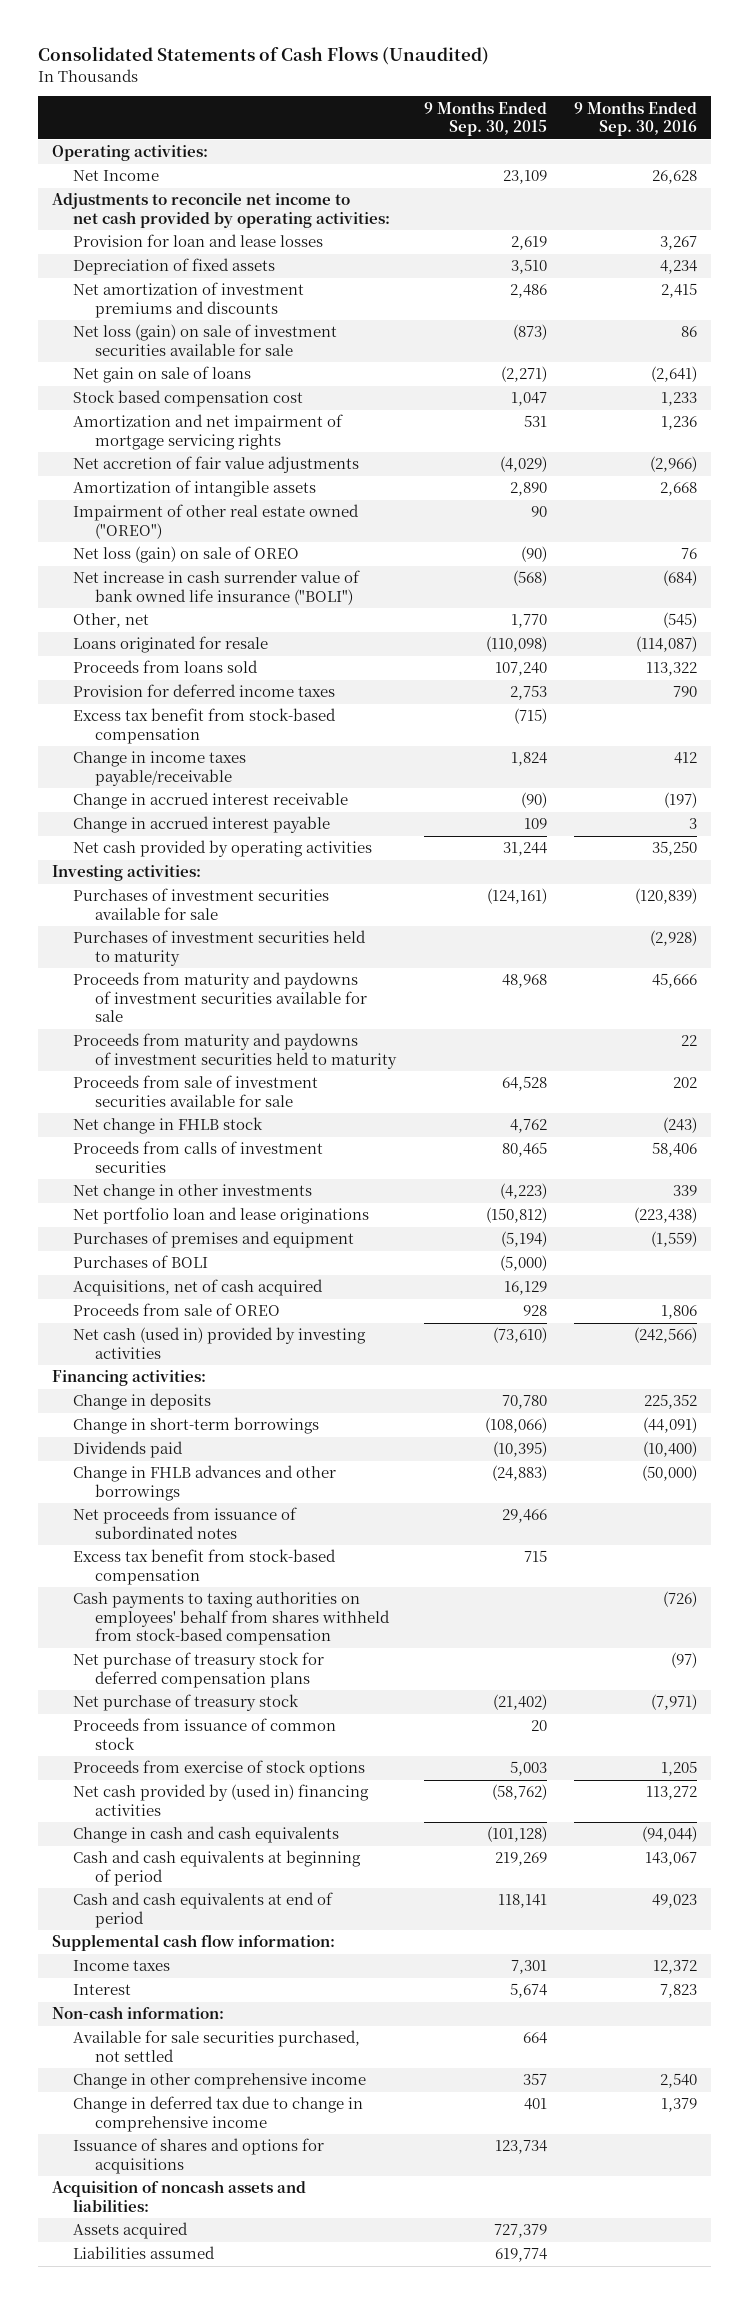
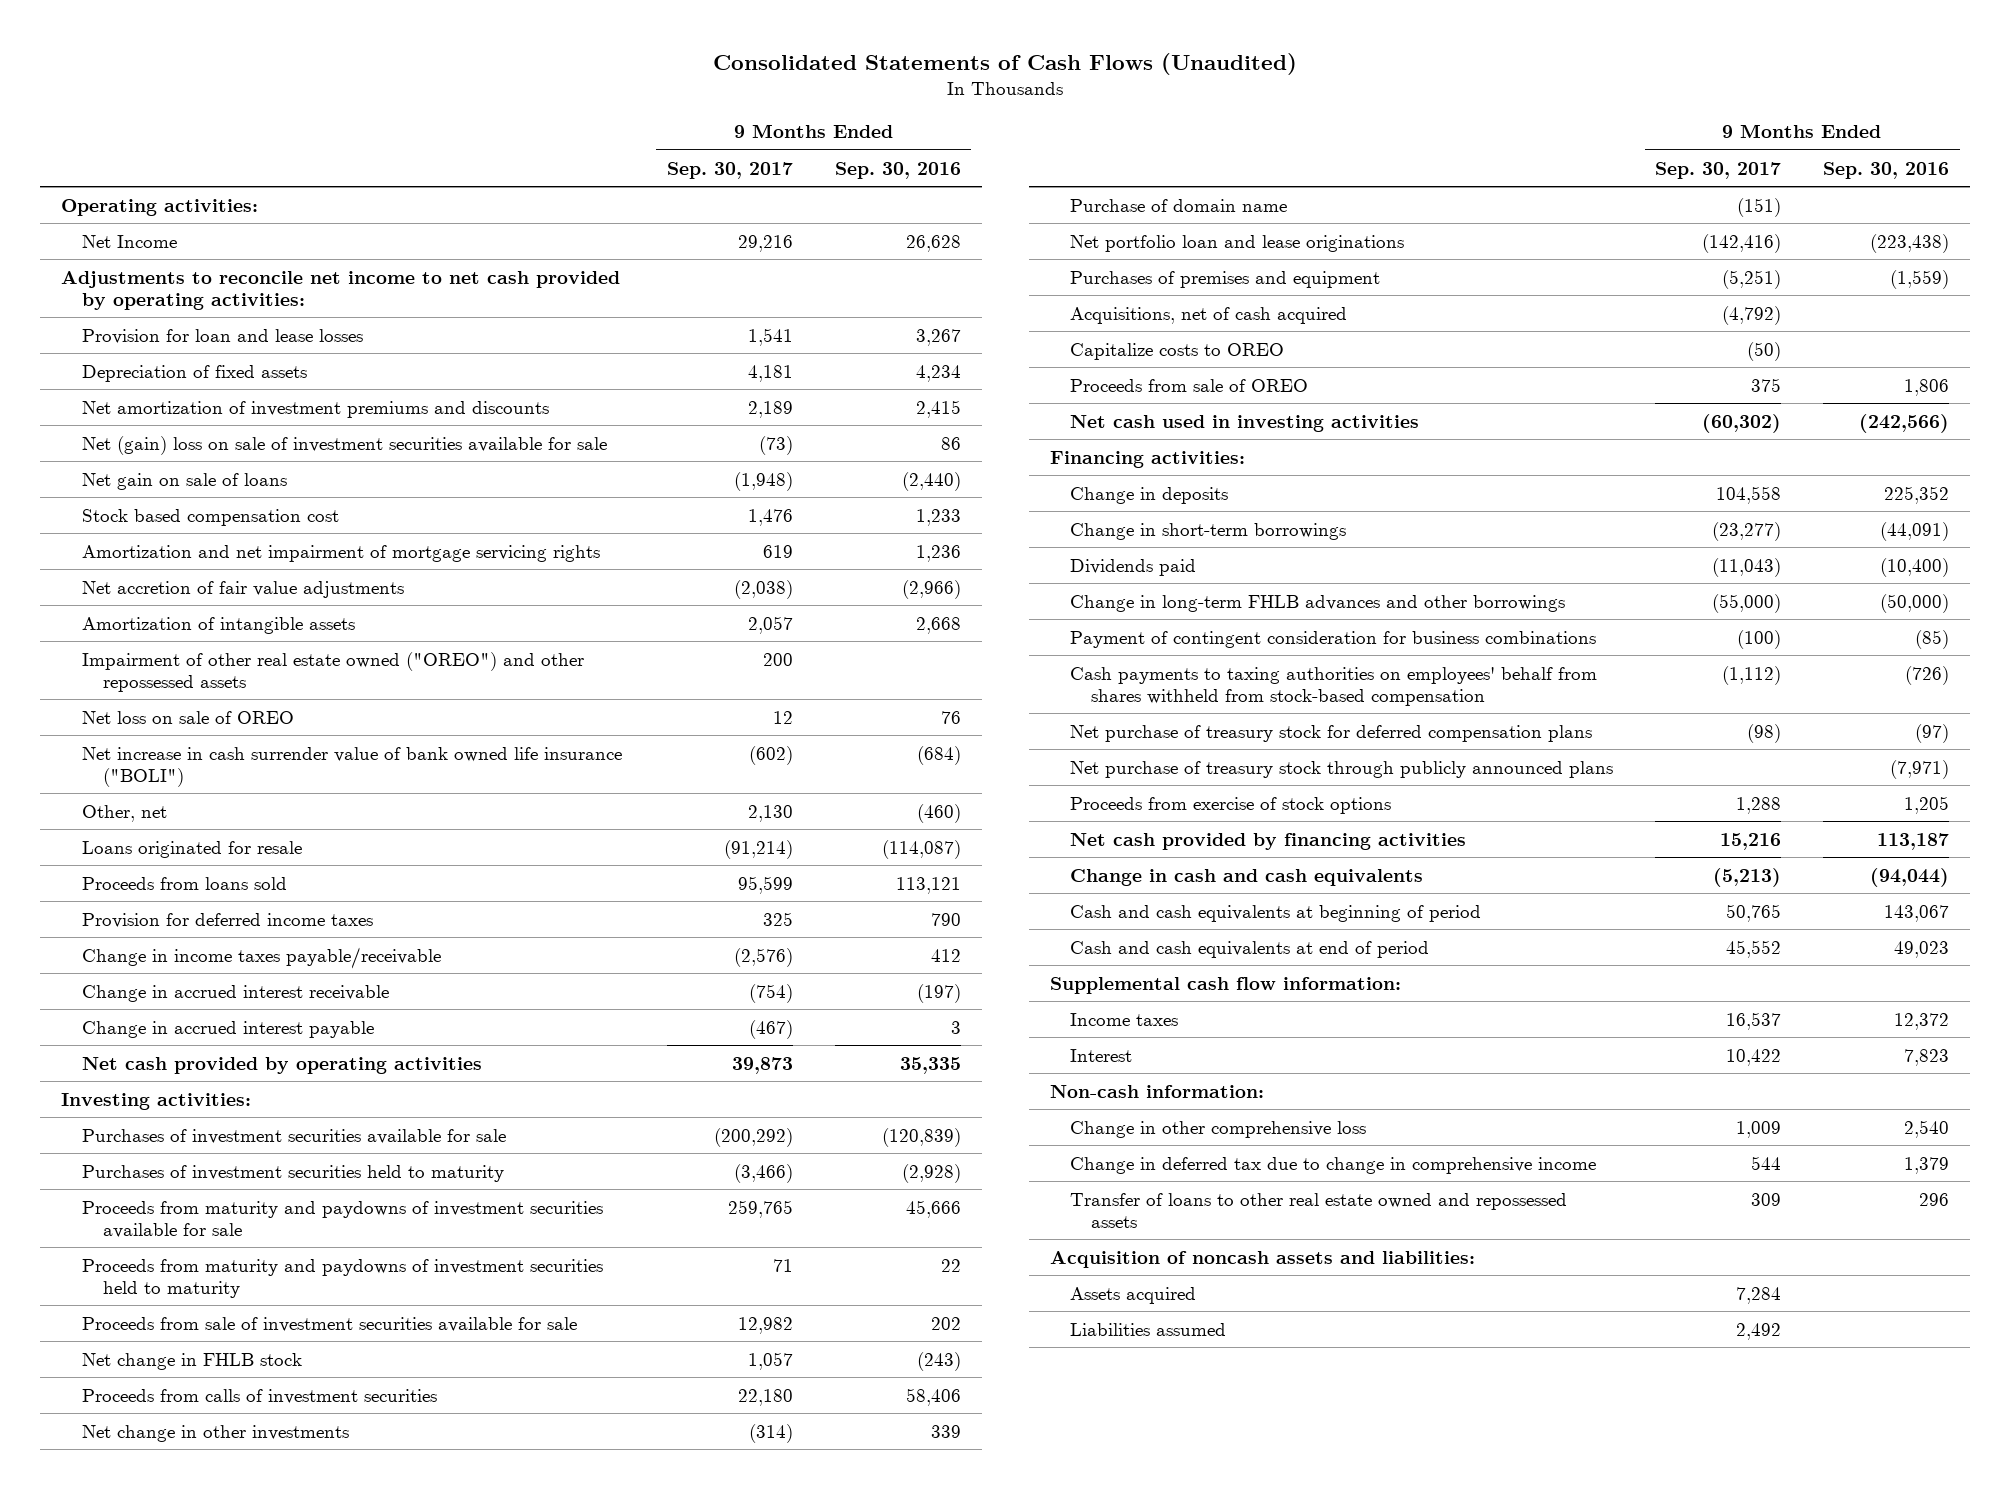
[423,100,547,137] 9 Months Ended Sep. 30, 2015 -> none
none -> [666,161,793,179] Sep. 30, 2017
[73,324,338,356] Net loss (gain) on sale of investment securities available for sale -> [82,435,608,455] Net (gain) loss on sale of investment securities available for sale
[651,366,698,383] (2,641) -> [901,471,961,491] (2,440)
[73,504,360,539] Impairment of other real estate owned ("OREO") -> [82,651,585,692] Impairment of other real estate owned ("OREO") and other repossessed assets
[73,546,300,564] Net loss (gain) on sale of OREO -> [82,710,295,724] Net loss on sale of OREO
[663,612,698,629] (545) -> [916,803,961,823] (460)
[646,662,698,677] 113,322 -> [895,876,961,894] 113,121
[73,708,337,744] Excess tax benefit from stock-based compensation -> none
[652,841,698,857] 35,250 -> [899,1056,961,1074] 35,335
none -> [1070,198,1288,212] Purchase of domain name
[73,1255,209,1269] Purchases of BOLI -> none
none -> [1070,342,1285,360] Capitalize costs to OREO
[73,1327,367,1359] Net cash (used in) provided by investing activities -> [1070,414,1420,432] Net cash used in investing activities
[73,1507,298,1539] Net proceeds from issuance of subordinated notes -> none
[73,1549,337,1585] Excess tax benefit from stock-based compensation -> none
[73,1465,337,1501] Change in FHLB advances and other borrowings -> [1070,594,1566,612] Change in long-term FHLB advances and other borrowings
none -> [1070,630,1597,648] Payment of contingent consideration for business combinations
[73,1718,337,1750] Proceeds from issuance of common stock -> none
[73,1694,300,1712] Net purchase of treasury stock -> [1070,760,1614,778] Net purchase of treasury stock through publicly announced plans
[73,1784,370,1816] Net cash provided by (used in) financing activities -> [1070,832,1467,850] Net cash provided by financing activities
[646,1786,698,1801] 113,272 -> [1877,832,1950,850] 113,187
[73,2030,361,2062] Available for sale securities purchased, not settled -> none
[73,2073,367,2090] Change in other comprehensive income -> [1070,1120,1367,1138] Change in other comprehensive loss
[73,2138,325,2174] Issuance of shares and options for acquisitions -> none
none -> [1070,1192,1568,1228] Transfer of loans to other real estate owned and repossessed assets

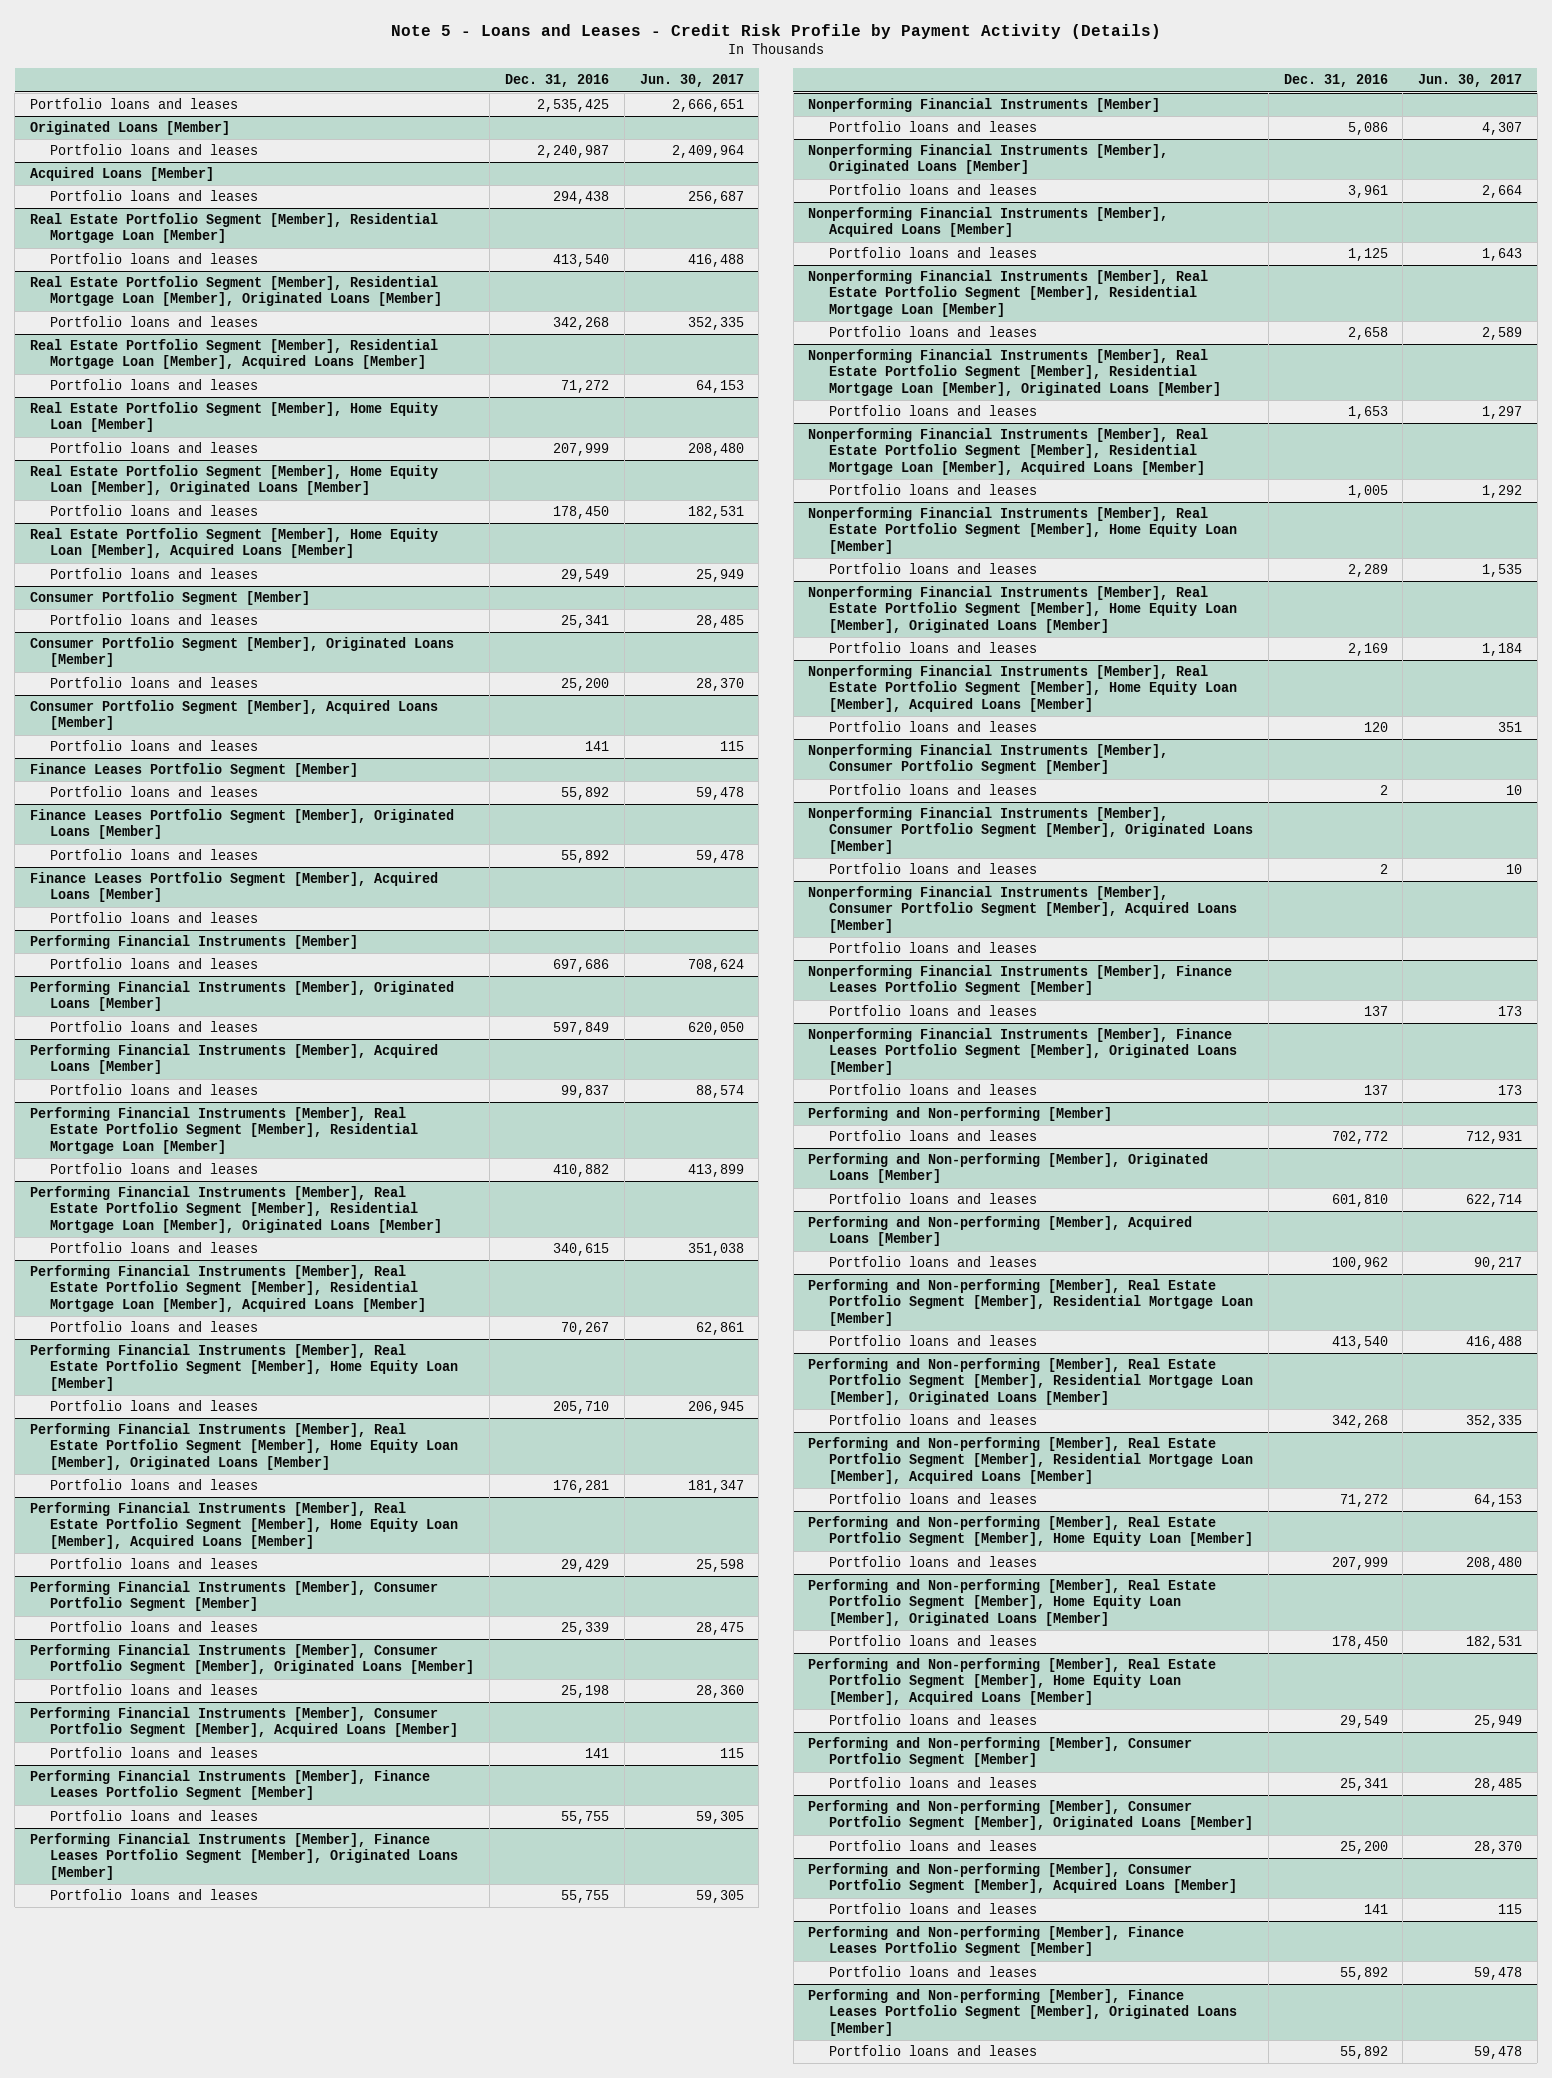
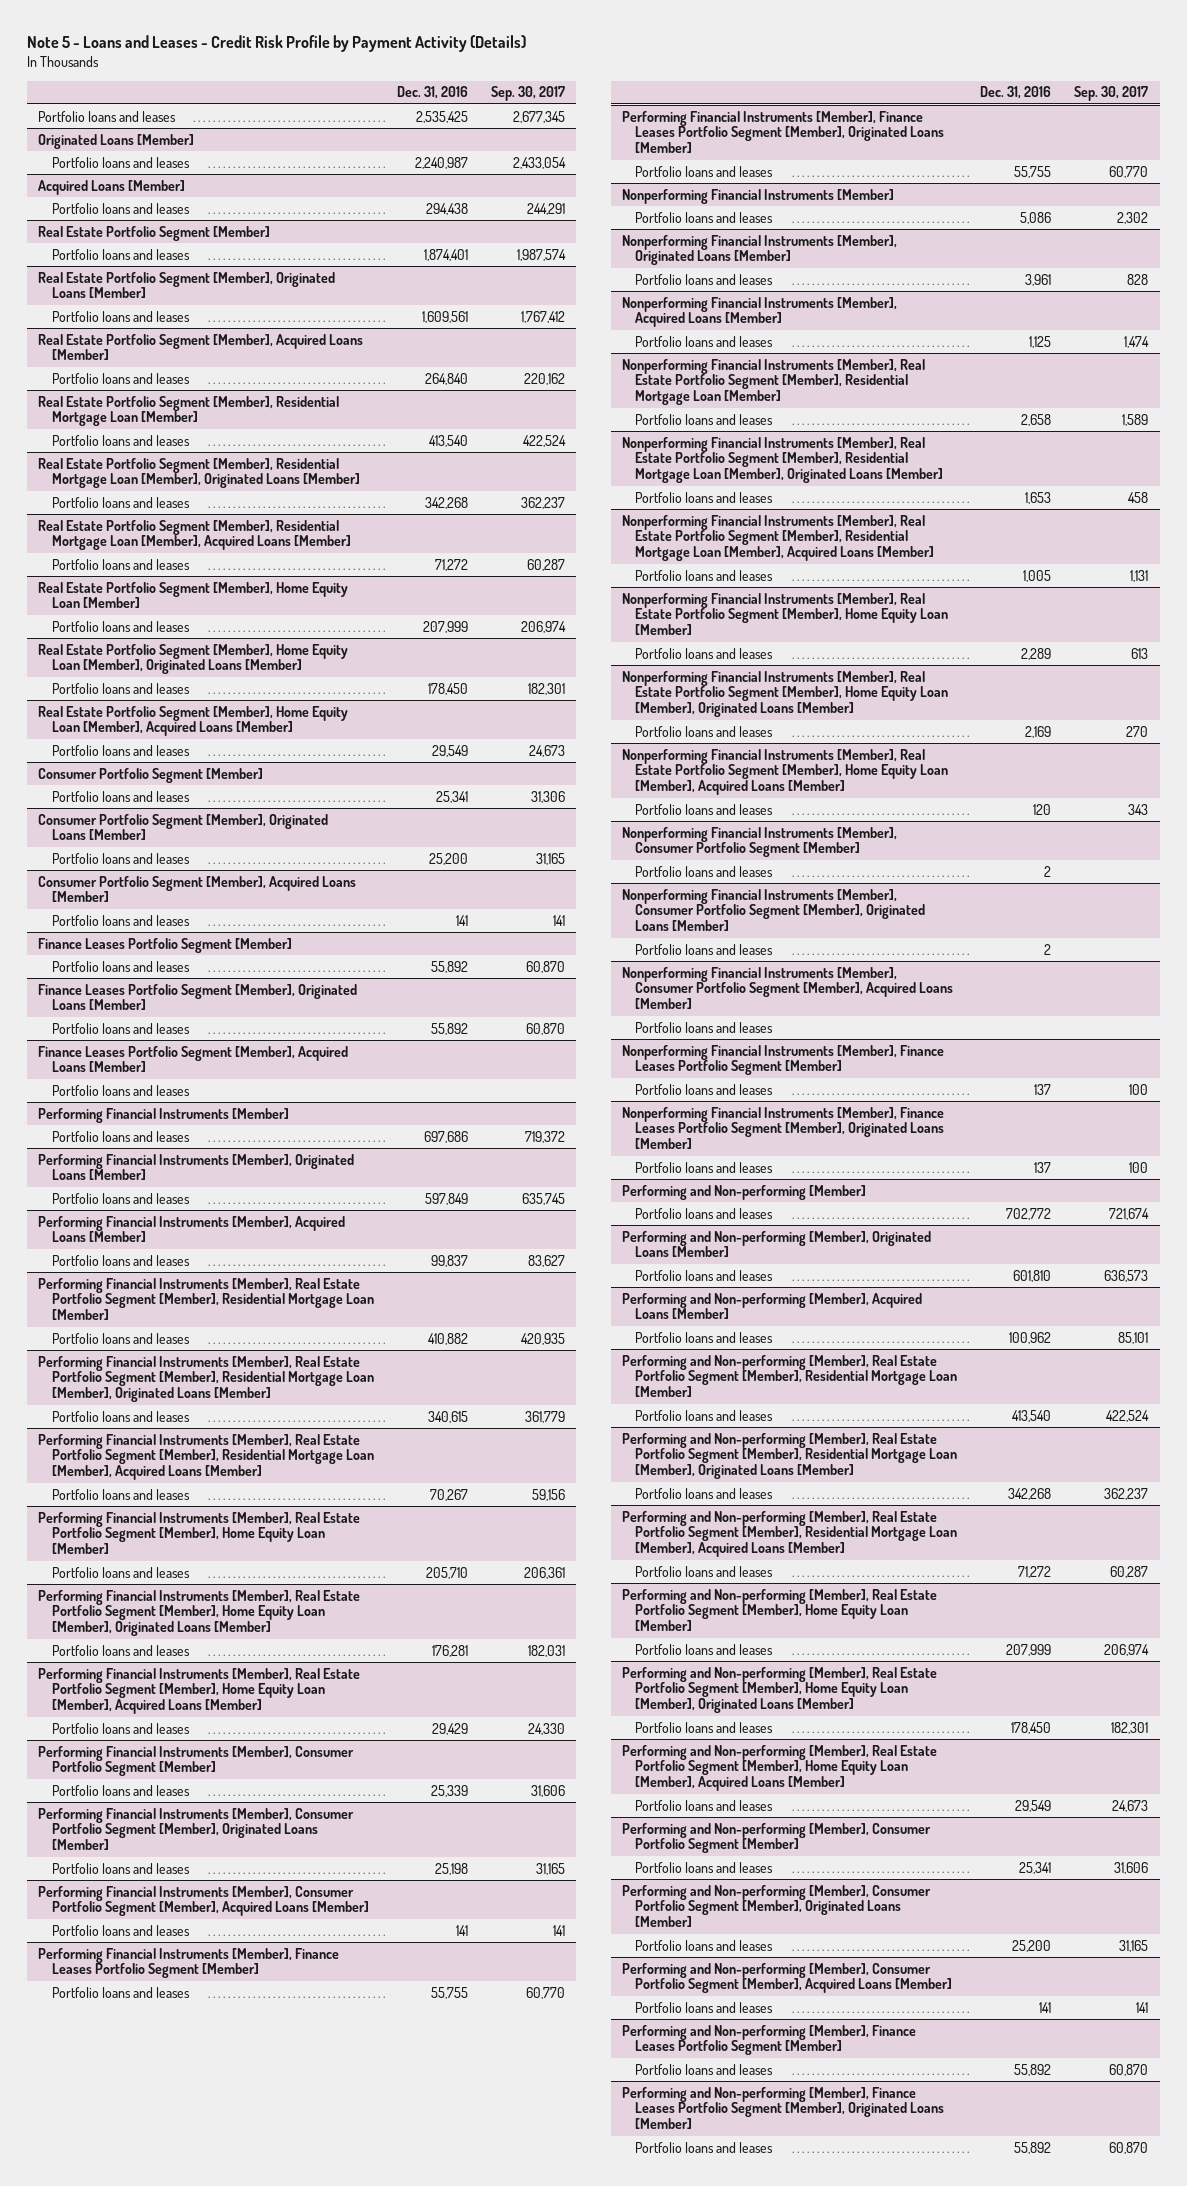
[639,74,744,88] Jun. 30, 2017 -> none
none -> [490,86,565,102] Sep. 30, 2017
none -> [38,225,271,241] Real Estate Portfolio Segment [Member]
none -> [51,248,190,260] Portfolio loans and leases
none -> [38,271,336,299] Real Estate Portfolio Segment [Member], Originated Loans [Member]
none -> [51,310,190,322] Portfolio loans and leases
none -> [38,333,364,361] Real Estate Portfolio Segment [Member], Acquired Loans [Member]
none -> [51,372,190,384] Portfolio loans and leases

